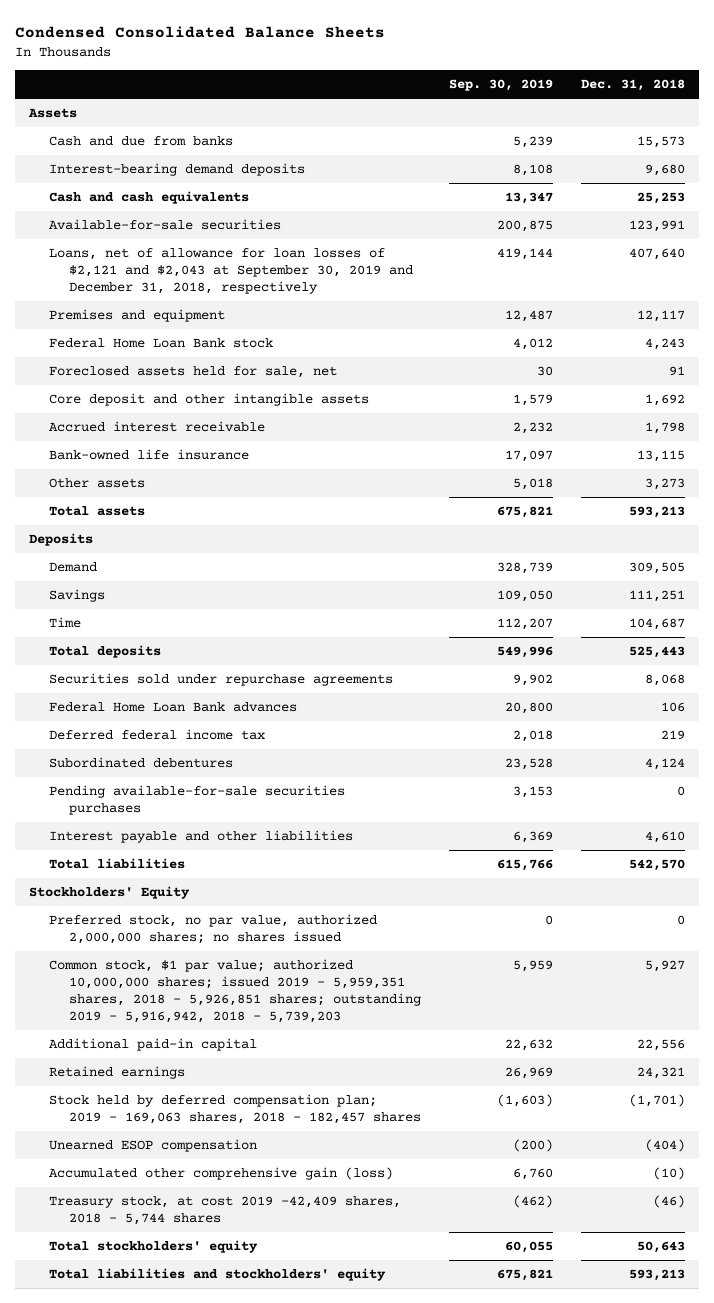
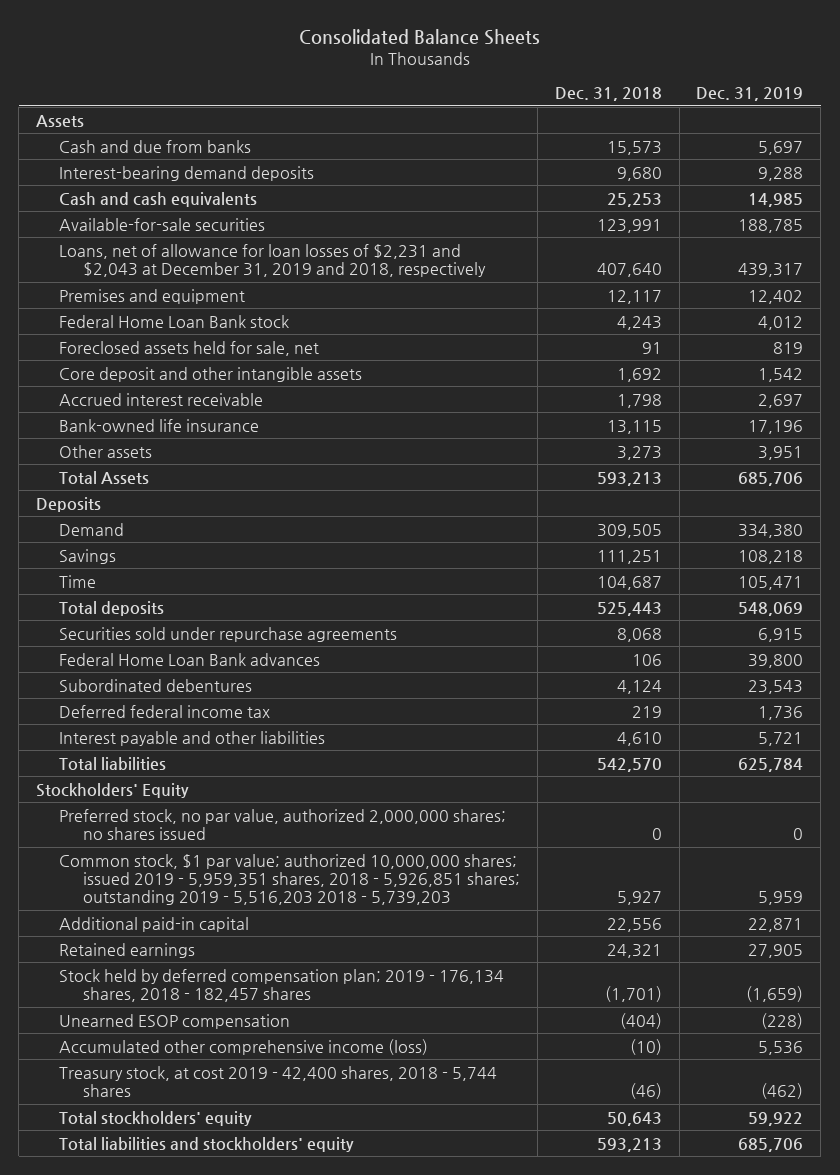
[14,25,385,38] Condensed Consolidated Balance Sheets -> [298,28,540,45] Consolidated Balance Sheets
[449,78,554,91] Sep. 30, 2019 -> none
none -> [696,86,804,101] Dec. 31, 2019
[49,248,414,295] Loans, net of allowance for loan losses of $2,121 and $2,043 at September 30, 2019 and December 31, 2018, respectively -> [59,243,486,278] Loans, net of allowance for loan losses of $2,231 and $2,043 at December 31, 2019 and 2018, respectively
[49,506,146,517] Total assets -> [59,470,150,484] Total Assets
[49,785,346,816] Pending available-for-sale securities purchases -> none
[49,729,266,741] Deferred federal income tax -> [59,704,271,718] Deferred federal income tax
[49,959,422,1024] Common stock, $1 par value; authorized 10,000,000 shares; issued 2019 - 5,959,351 shares, 2018 - 5,926,851 shares; outstanding 2019 - 5,916,942, 2018 - 5,739,203 -> [59,853,520,906] Common stock, $1 par value; authorized 10,000,000 shares; issued 2019 - 5,959,351 shares, 2018 - 5,926,851 shares; outstanding 2019 - 5,516,203 2018 - 5,739,203
[49,1094,422,1125] Stock held by deferred compensation plan; 2019 - 169,063 shares, 2018 - 182,457 shares -> [59,968,505,1003] Stock held by deferred compensation plan; 2019 - 176,134 shares, 2018 - 182,457 shares
[49,1167,394,1181] Accumulated other comprehensive gain (loss) -> [59,1038,429,1055] Accumulated other comprehensive income (loss)
[49,1196,402,1226] Treasury stock, at cost 2019 -42,409 shares, 2018 - 5,744 shares -> [59,1065,498,1098] Treasury stock, at cost 2019 - 42,400 shares, 2018 - 5,744 shares

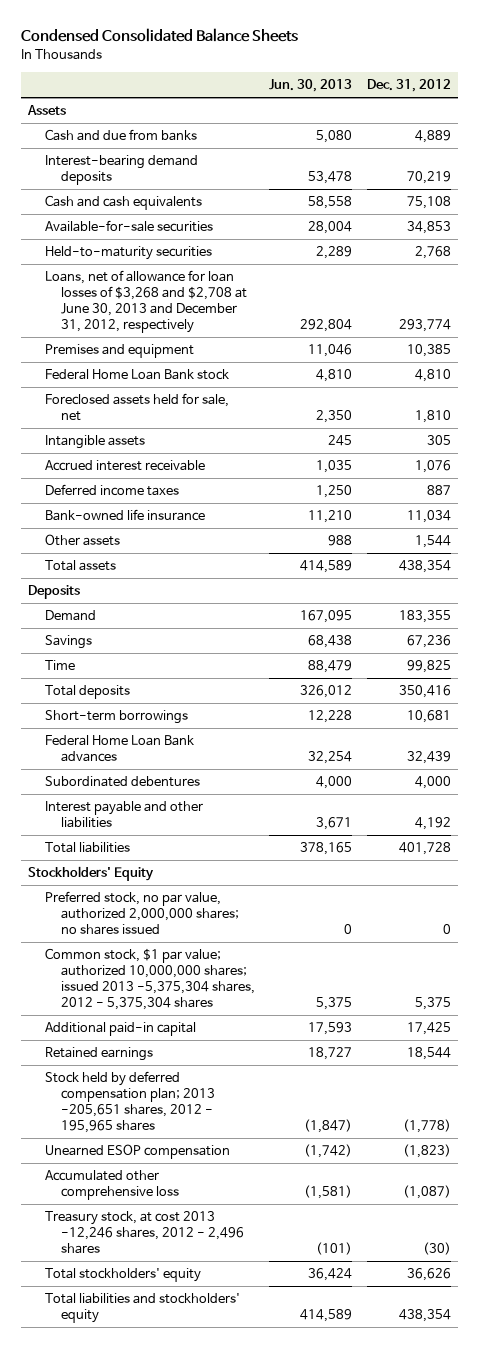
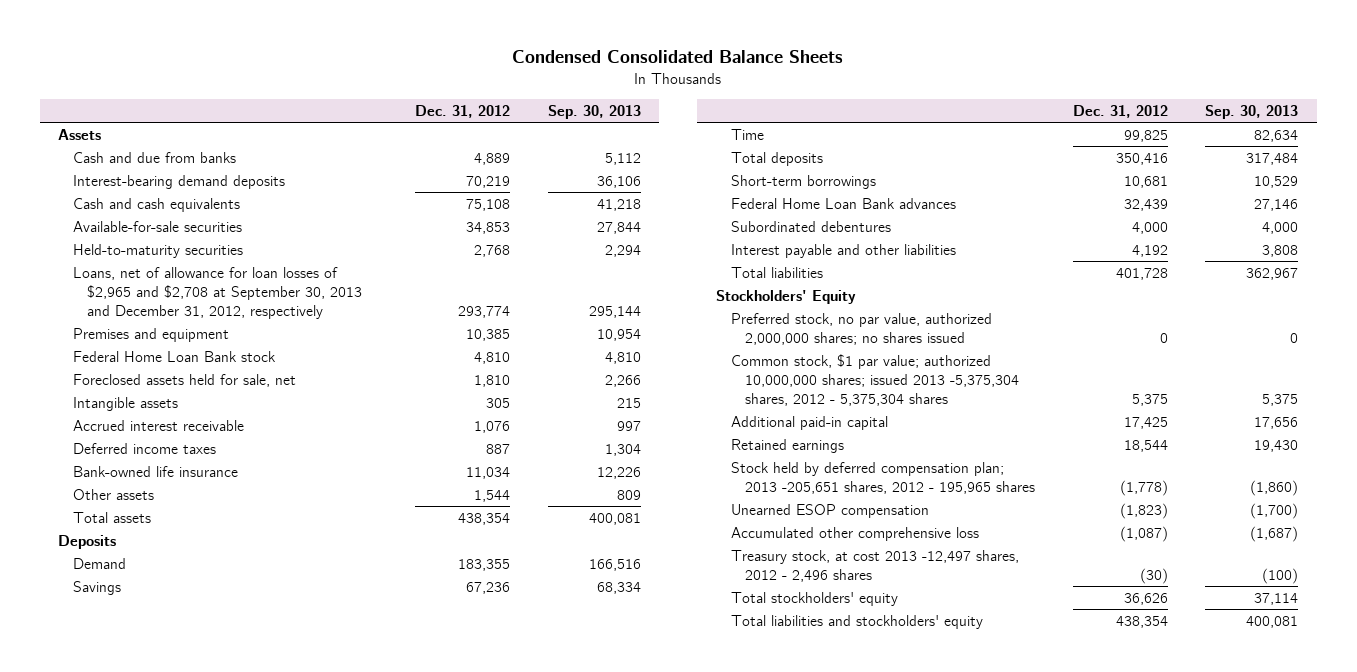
[269,79,353,93] Jun. 30, 2013 -> none
none -> [547,104,641,119] Sep. 30, 2013
[44,270,248,333] Loans, net of allowance for loan losses of $3,268 and $2,708 at June 30, 2013 and December 31, 2012, respectively -> [72,266,363,319] Loans, net of allowance for loan losses of $2,965 and $2,708 at September 30, 2013 and December 31, 2012, respectively
[44,1211,245,1255] Treasury stock, at cost 2013 -12,246 shares, 2012 - 2,496 shares -> [730,549,1019,582] Treasury stock, at cost 2013 -12,497 shares, 2012 - 2,496 shares

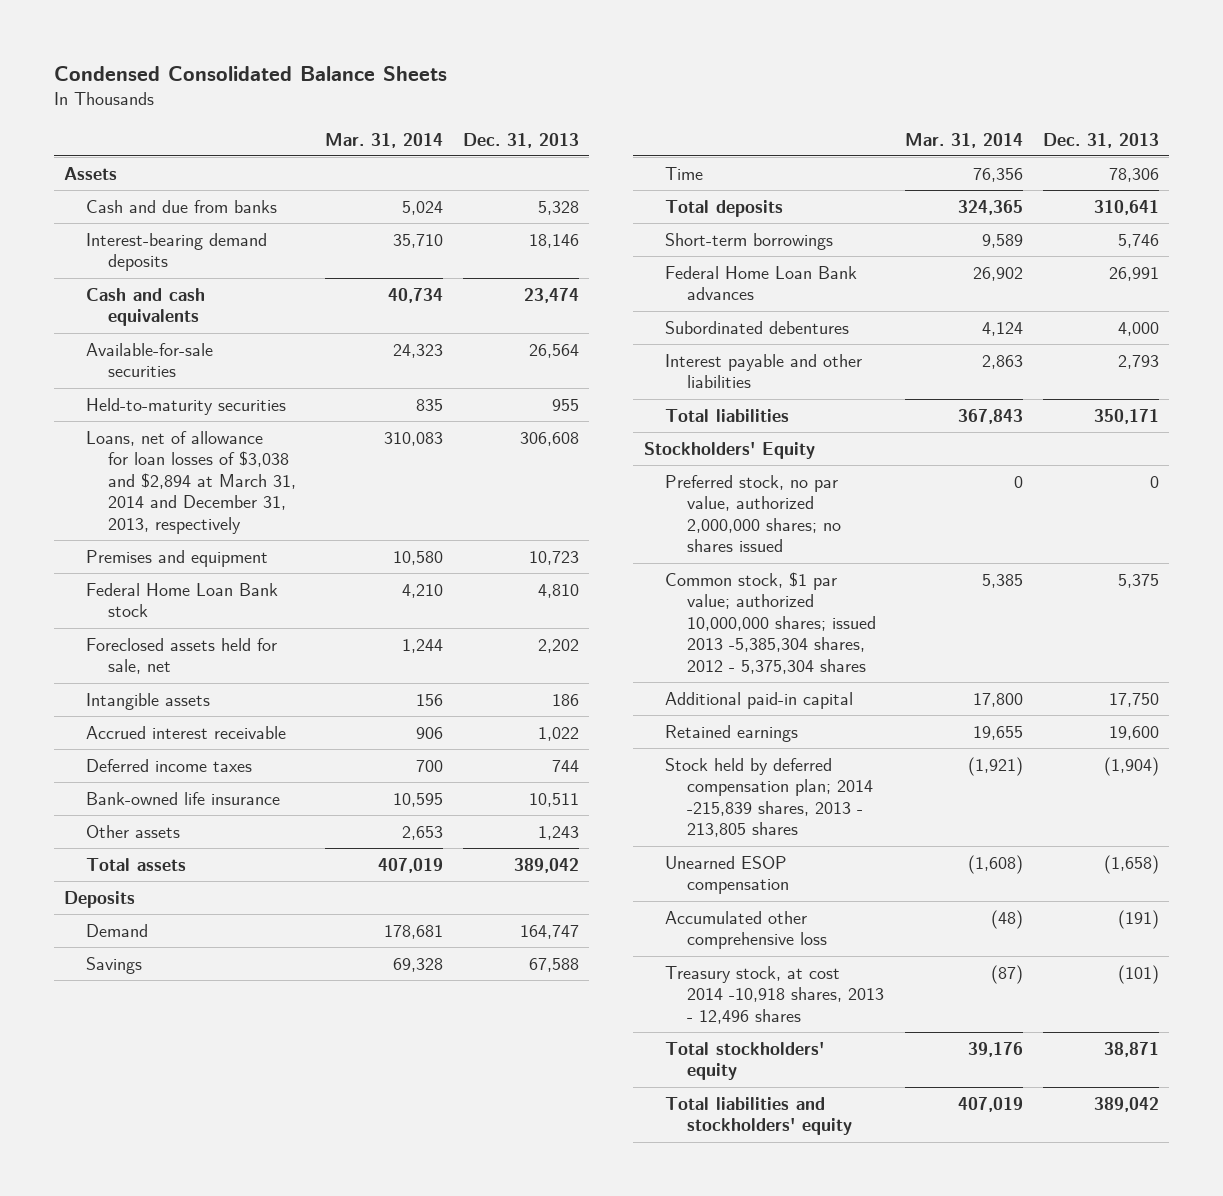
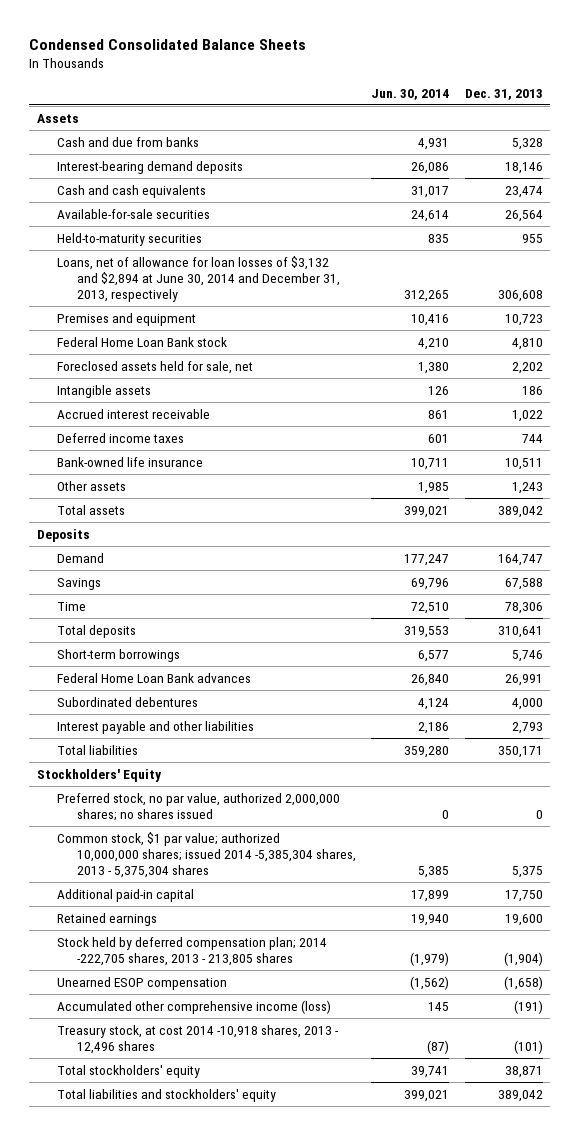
[324,132,443,148] Mar. 31, 2014 -> none
none -> [371,88,450,100] Jun. 30, 2014
[85,430,296,534] Loans, net of allowance for loan losses of $3,038 and $2,894 at March 31, 2014 and December 31, 2013, respectively -> [56,255,340,303] Loans, net of allowance for loan losses of $3,132 and $2,894 at June 30, 2014 and December 31, 2013, respectively
[665,571,877,674] Common stock, $1 par value; authorized 10,000,000 shares; issued 2013 -5,385,304 shares, 2012 - 5,375,304 shares -> [56,831,356,879] Common stock, $1 par value; authorized 10,000,000 shares; issued 2014 -5,385,304 shares, 2013 - 5,375,304 shares
[665,757,874,838] Stock held by deferred compensation plan; 2014 -215,839 shares, 2013 - 213,805 shares -> [56,936,327,966] Stock held by deferred compensation plan; 2014 -222,705 shares, 2013 - 213,805 shares
[665,910,828,950] Accumulated other comprehensive loss -> [56,999,331,1014] Accumulated other comprehensive income (loss)

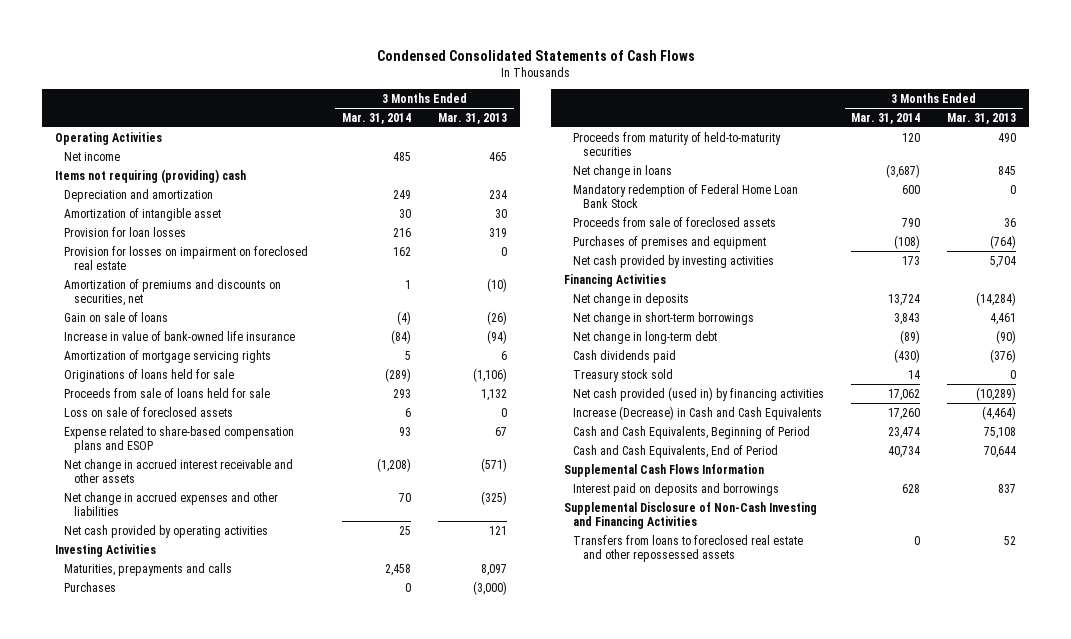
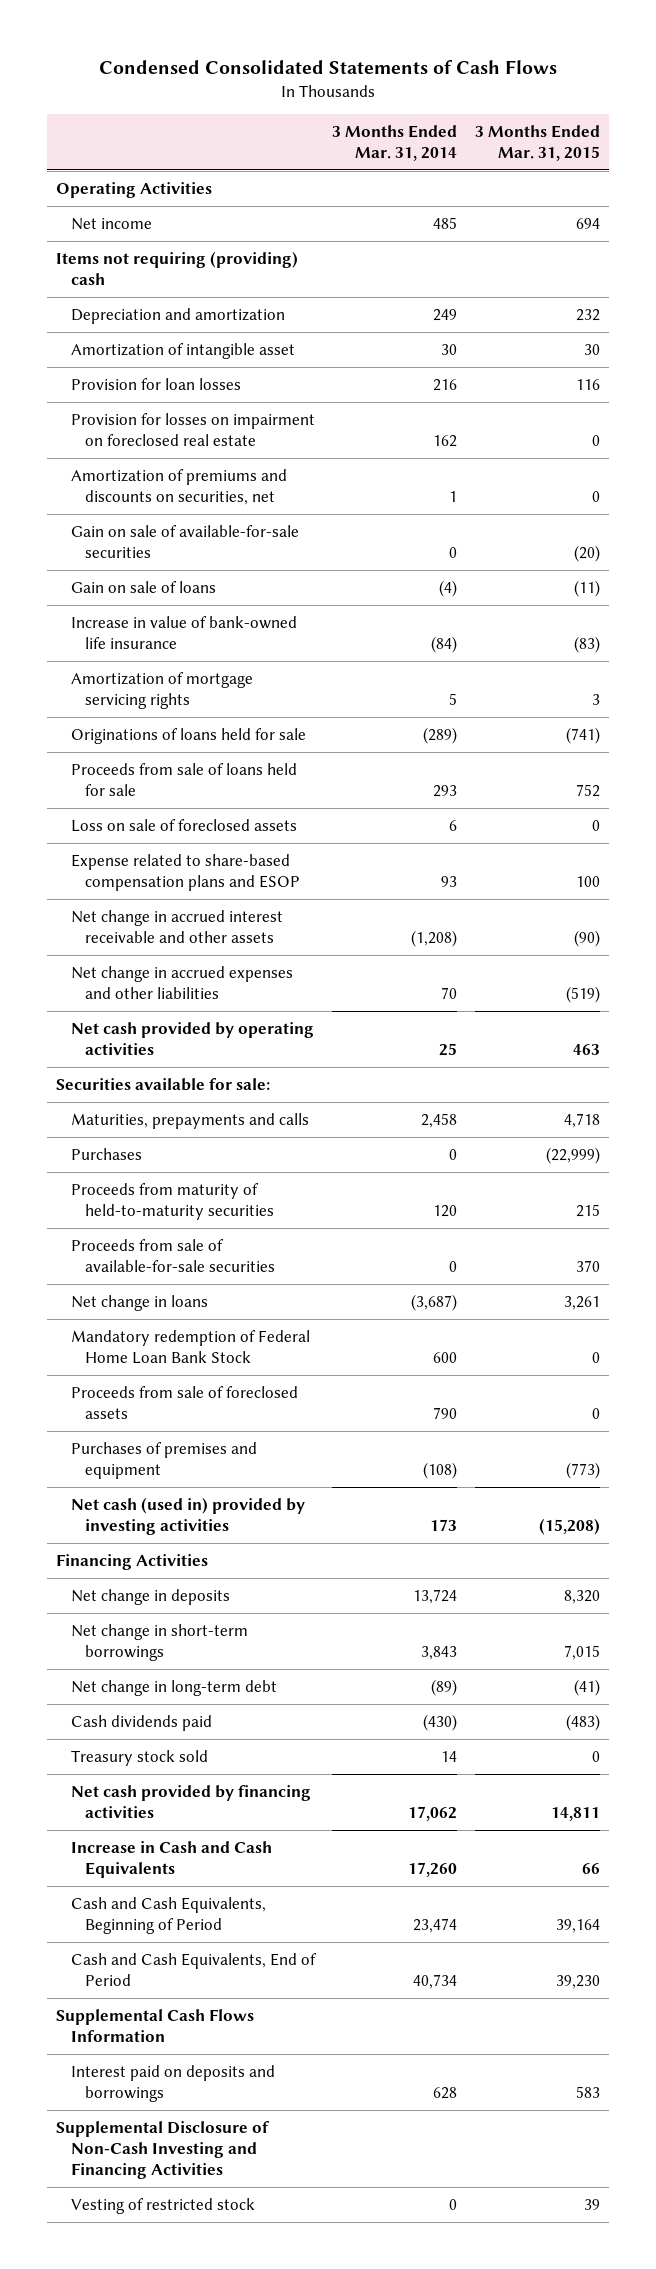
[437,112,507,124] Mar. 31, 2013 -> none
none -> [475,124,601,161] 3 Months Ended Mar. 31, 2015
none -> [70,524,299,558] Gain on sale of available-for-sale securities
[55,543,157,557] Investing Activities -> none
none -> [56,1077,271,1091] Securities available for sale:
none -> [70,1238,275,1272] Proceeds from sale of available-for-sale securities
[573,254,775,268] Net cash provided by investing activities -> [70,1496,305,1535] Net cash (used in) provided by investing activities
[573,386,825,401] Net cash provided (used in) by financing activities -> [70,1784,311,1818] Net cash provided by financing activities
[573,405,823,420] Increase (Decrease) in Cash and Cash Equivalents -> [70,1840,272,1878] Increase in Cash and Cash Equivalents
[573,534,804,563] Transfers from loans to foreclosed real estate and other repossessed assets -> none
none -> [70,2197,255,2214] Vesting of restricted stock

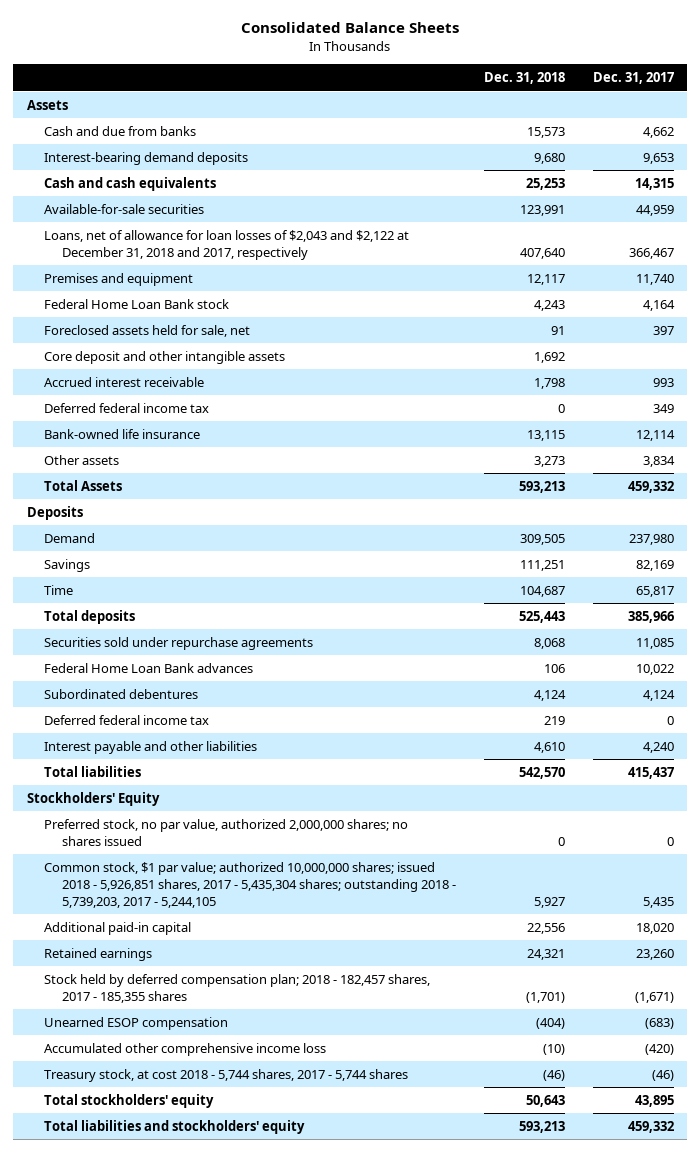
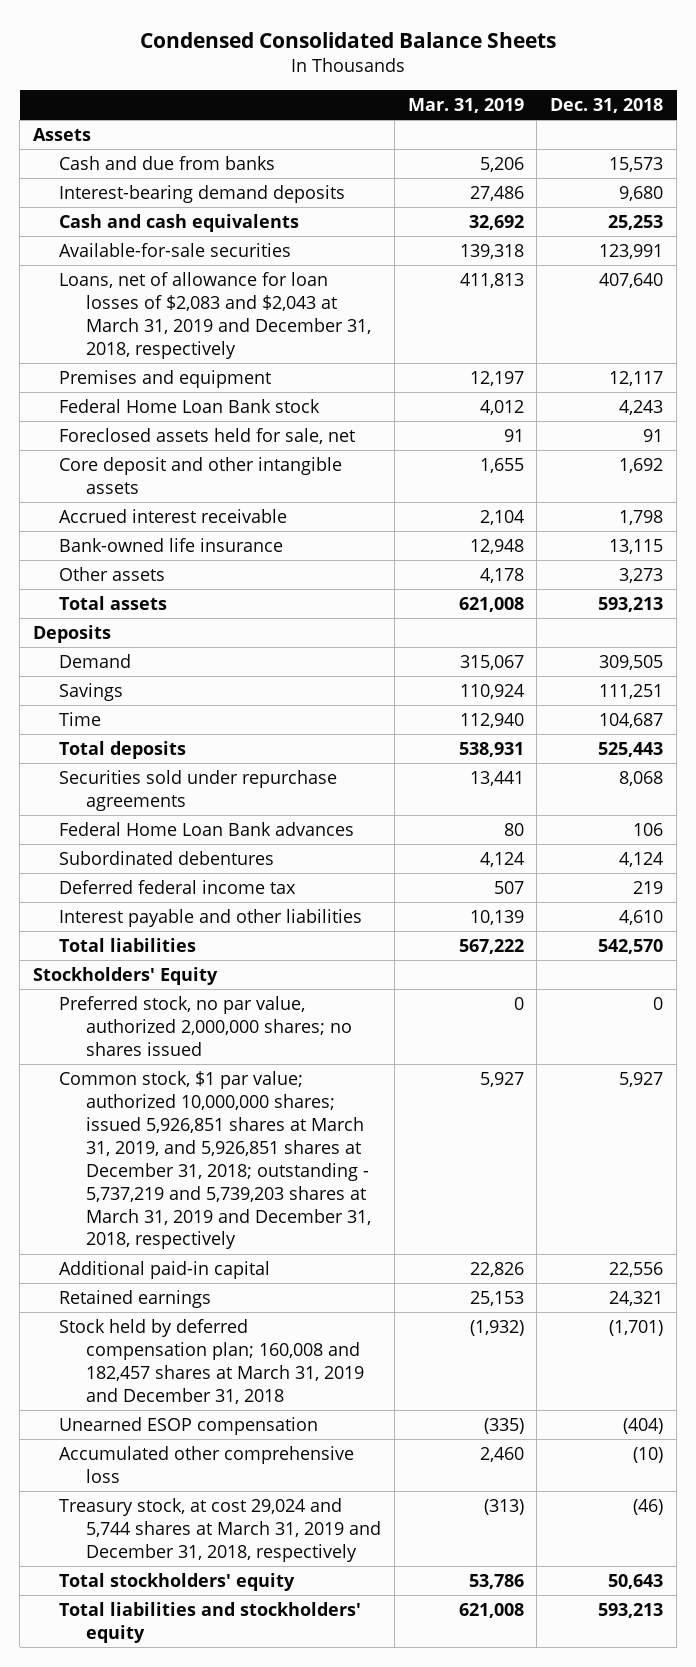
[241,22,460,34] Consolidated Balance Sheets -> [140,31,557,48] Condensed Consolidated Balance Sheets
[592,72,674,85] Dec. 31, 2017 -> none
none -> [407,97,524,113] Mar. 31, 2019
[44,229,410,260] Loans, net of allowance for loan losses of $2,043 and $2,122 at December 31, 2018 and 2017, respectively -> [59,271,371,359] Loans, net of allowance for loan losses of $2,083 and $2,043 at March 31, 2019 and December 31, 2018, respectively
[44,402,210,413] Deferred federal income tax -> none
[44,479,123,491] Total Assets -> [59,595,168,610] Total assets
[44,861,456,908] Common stock, $1 par value; authorized 10,000,000 shares; issued 2018 - 5,926,851 shares, 2017 - 5,435,304 shares; outstanding 2018 - 5,739,203, 2017 - 5,244,105 -> [59,1070,371,1250] Common stock, $1 par value; authorized 10,000,000 shares; issued 5,926,851 shares at March 31, 2019, and 5,926,851 shares at December 31, 2018; outstanding - 5,737,219 and 5,739,203 shares at March 31, 2019 and December 31, 2018, respectively
[44,973,431,1003] Stock held by deferred compensation plan; 2018 - 182,457 shares, 2017 - 185,355 shares -> [59,1318,364,1404] Stock held by deferred compensation plan; 160,008 and 182,457 shares at March 31, 2019 and December 31, 2018
[44,1042,327,1056] Accumulated other comprehensive income loss -> [59,1445,355,1483] Accumulated other comprehensive loss
[44,1068,409,1082] Treasury stock, at cost 2018 - 5,744 shares, 2017 - 5,744 shares -> [59,1497,381,1562] Treasury stock, at cost 29,024 and 5,744 shares at March 31, 2019 and December 31, 2018, respectively

